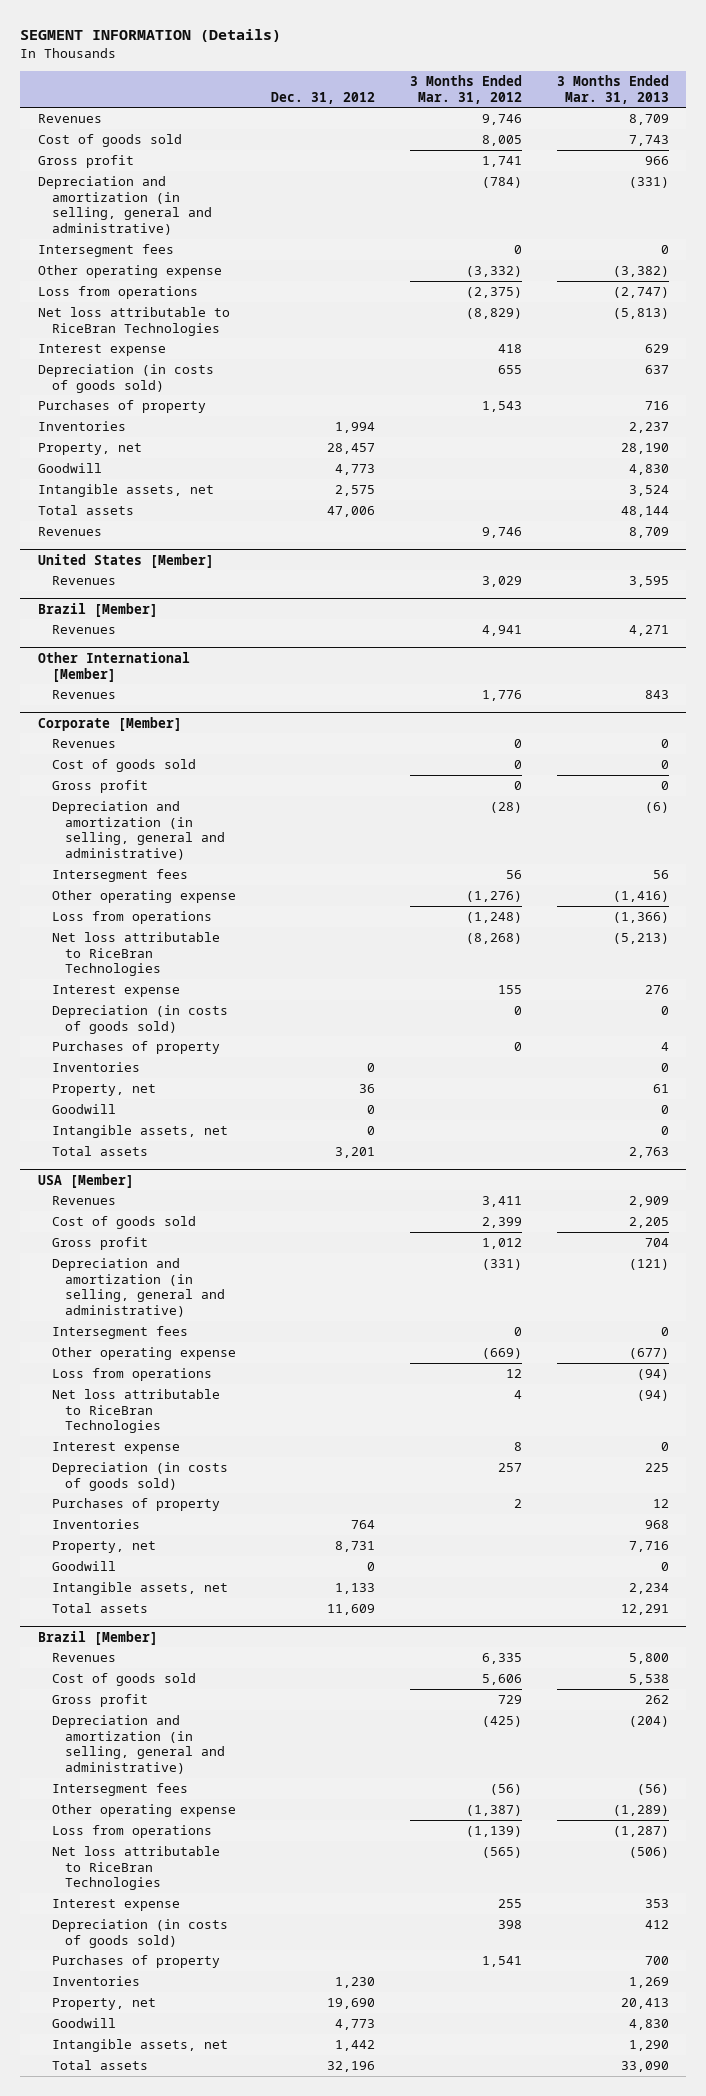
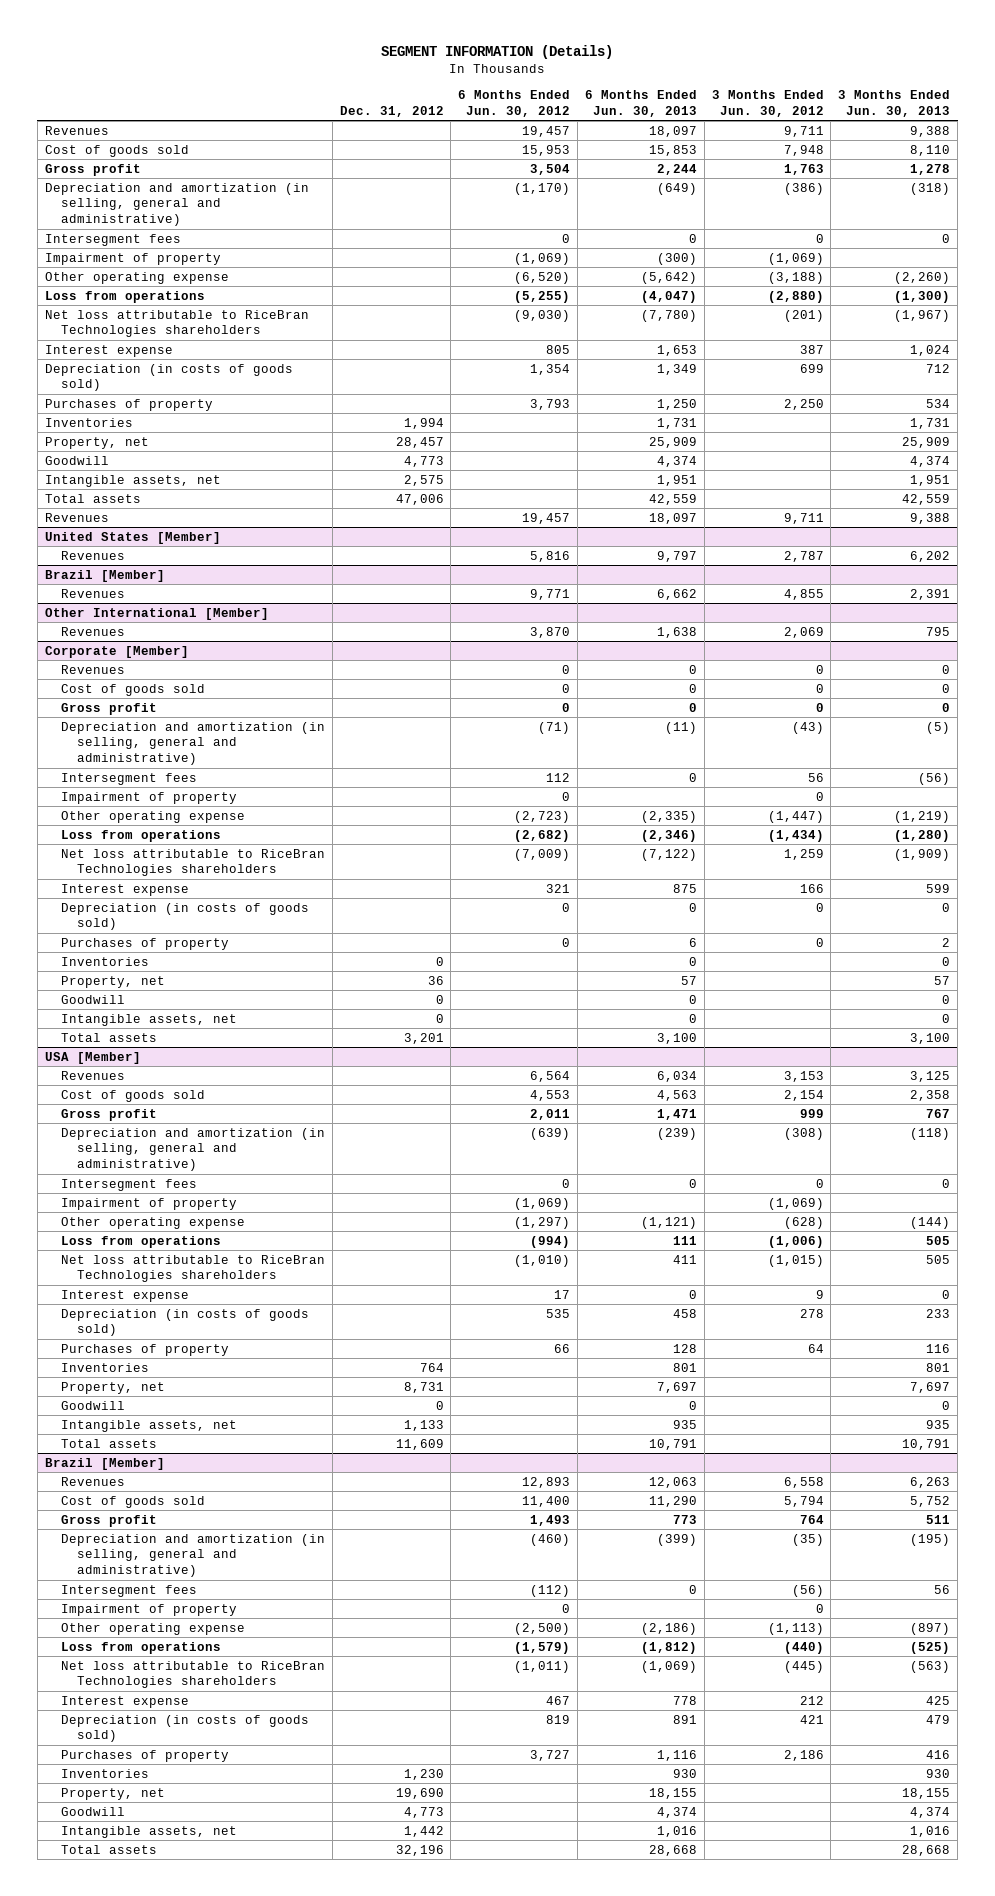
[409,74,522,104] 3 Months Ended Mar. 31, 2012 -> none
[556,74,669,104] 3 Months Ended Mar. 31, 2013 -> none
none -> [458,89,571,117] 6 Months Ended Jun. 30, 2012
none -> [584,89,697,117] 6 Months Ended Jun. 30, 2013
none -> [711,89,824,117] 3 Months Ended Jun. 30, 2012
none -> [838,89,951,117] 3 Months Ended Jun. 30, 2013
none -> [44,252,221,265] Impairment of property
[37,306,230,336] Net loss attributable to RiceBran Technologies -> [44,309,309,338] Net loss attributable to RiceBran Technologies shareholders
none -> [60,791,237,804] Impairment of property
[51,931,220,977] Net loss attributable to RiceBran Technologies -> [60,848,325,877] Net loss attributable to RiceBran Technologies shareholders
none -> [60,1197,237,1210] Impairment of property
[51,1388,220,1434] Net loss attributable to RiceBran Technologies -> [60,1254,325,1283] Net loss attributable to RiceBran Technologies shareholders
none -> [60,1603,237,1616] Impairment of property
[51,1845,220,1891] Net loss attributable to RiceBran Technologies -> [60,1660,325,1689] Net loss attributable to RiceBran Technologies shareholders

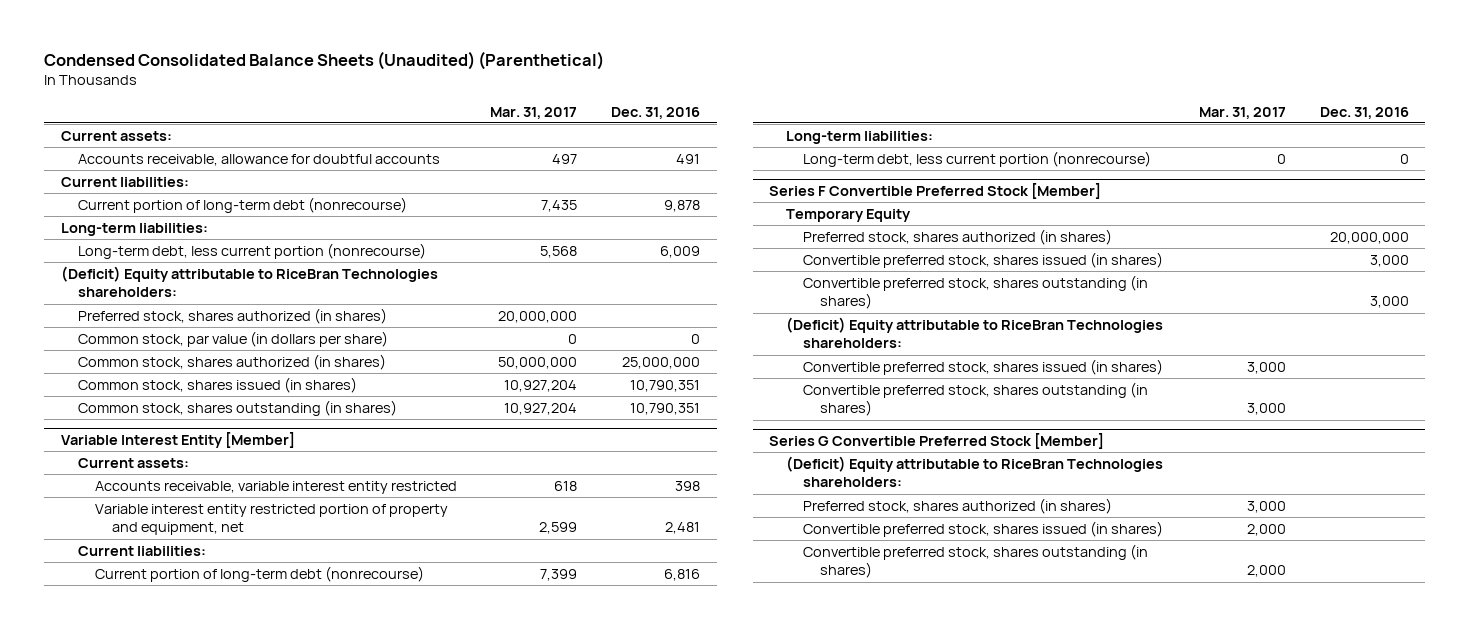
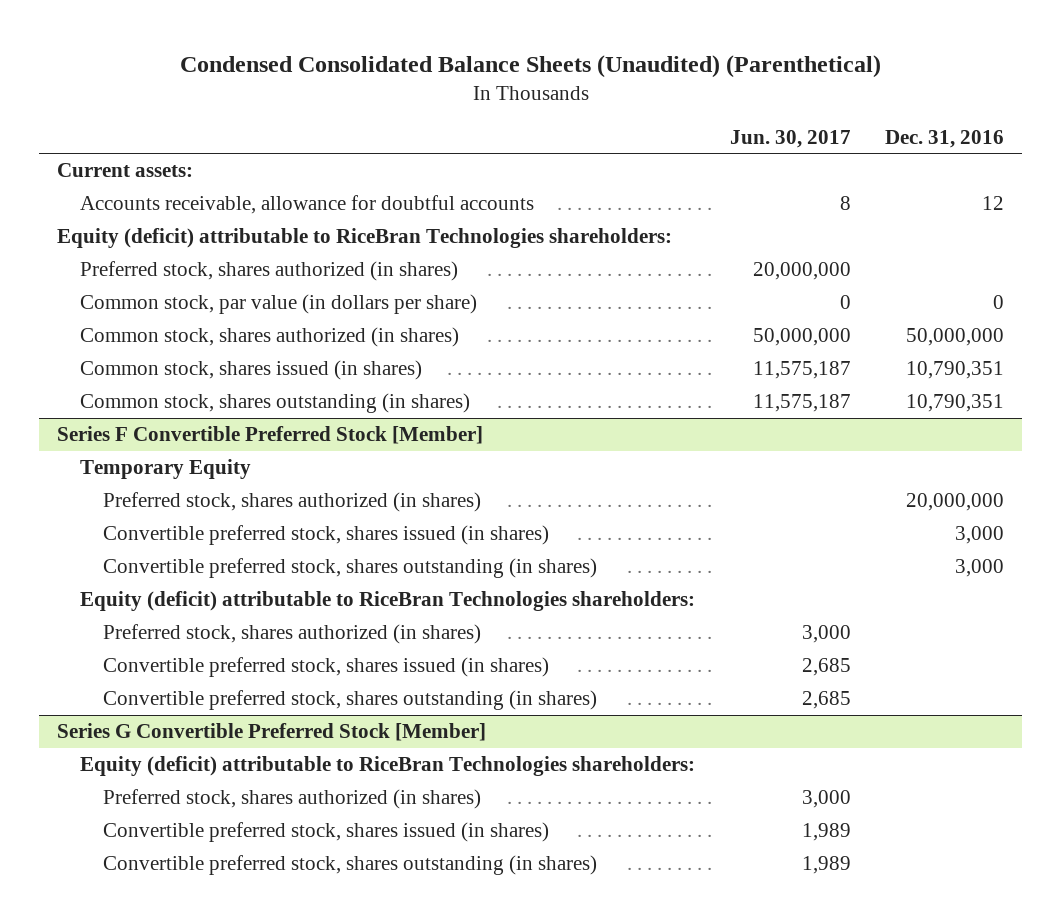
[490,106,578,119] Mar. 31, 2017 -> none
none -> [729,129,851,148] Jun. 30, 2017
[60,176,189,187] Current liabilities: -> none
[77,196,407,213] Current portion of long-term debt (nonrecourse) -> none
[60,222,208,236] Long-term liabilities: -> none
[77,242,426,259] Long-term debt, less current portion (nonrecourse) -> none
[676,153,701,164] 491 -> [982,196,1005,211] 12
[60,265,438,298] (Deficit) Equity attributable to RiceBran Technologies shareholders: -> [56,228,672,249] Equity (deficit) attributable to RiceBran Technologies shareholders:
[622,356,701,369] 25,000,000 -> [906,328,1005,347] 50,000,000
[60,432,295,449] Variable Interest Entity [Member] -> none
[77,457,189,468] Current assets: -> none
[94,480,457,494] Accounts receivable, variable interest entity restricted -> none
[94,503,448,536] Variable interest entity restricted portion of property and equipment, net -> none
[77,545,206,556] Current liabilities: -> none
[94,565,424,582] Current portion of long-term debt (nonrecourse) -> none
[786,130,934,144] Long-term liabilities: -> none
[803,150,1152,167] Long-term debt, less current portion (nonrecourse) -> none
[786,316,1164,349] (Deficit) Equity attributable to RiceBran Technologies shareholders: -> [79,591,695,612] Equity (deficit) attributable to RiceBran Technologies shareholders:
none -> [102,624,481,645] Preferred stock, shares authorized (in shares)
[786,455,1164,488] (Deficit) Equity attributable to RiceBran Technologies shareholders: -> [79,756,695,777] Equity (deficit) attributable to RiceBran Technologies shareholders:

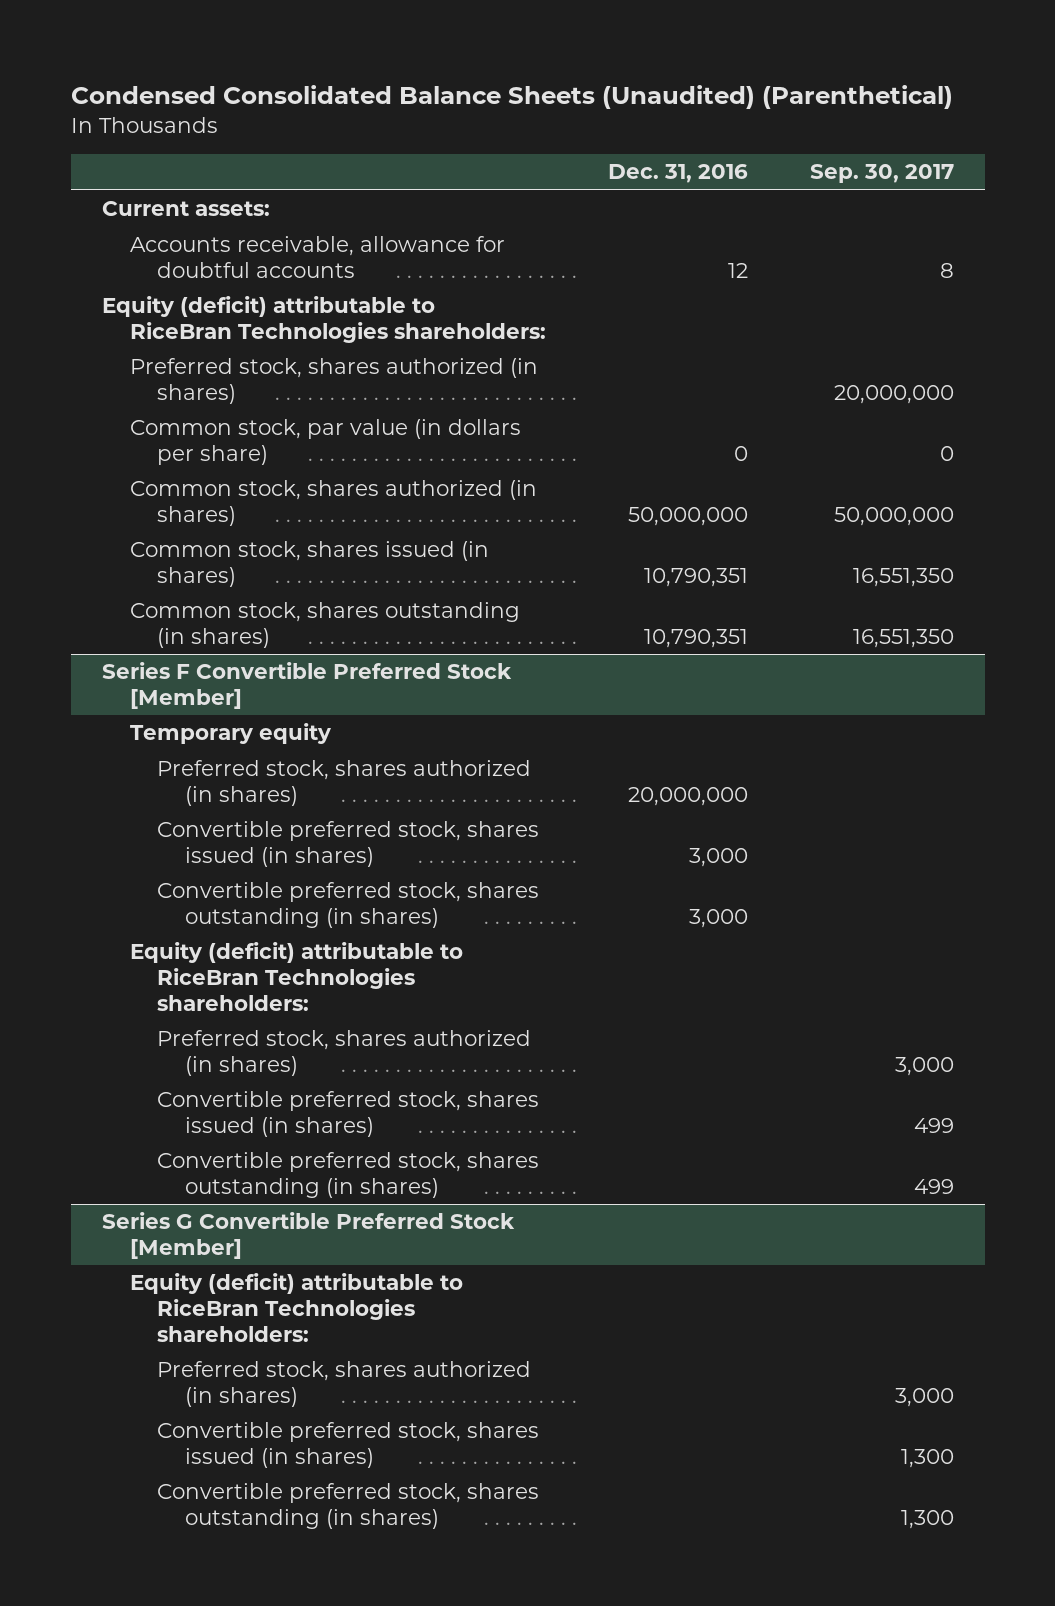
[729,129,851,148] Jun. 30, 2017 -> none
none -> [809,164,954,184] Sep. 30, 2017
[79,459,251,480] Temporary Equity -> [129,723,332,745] Temporary equity

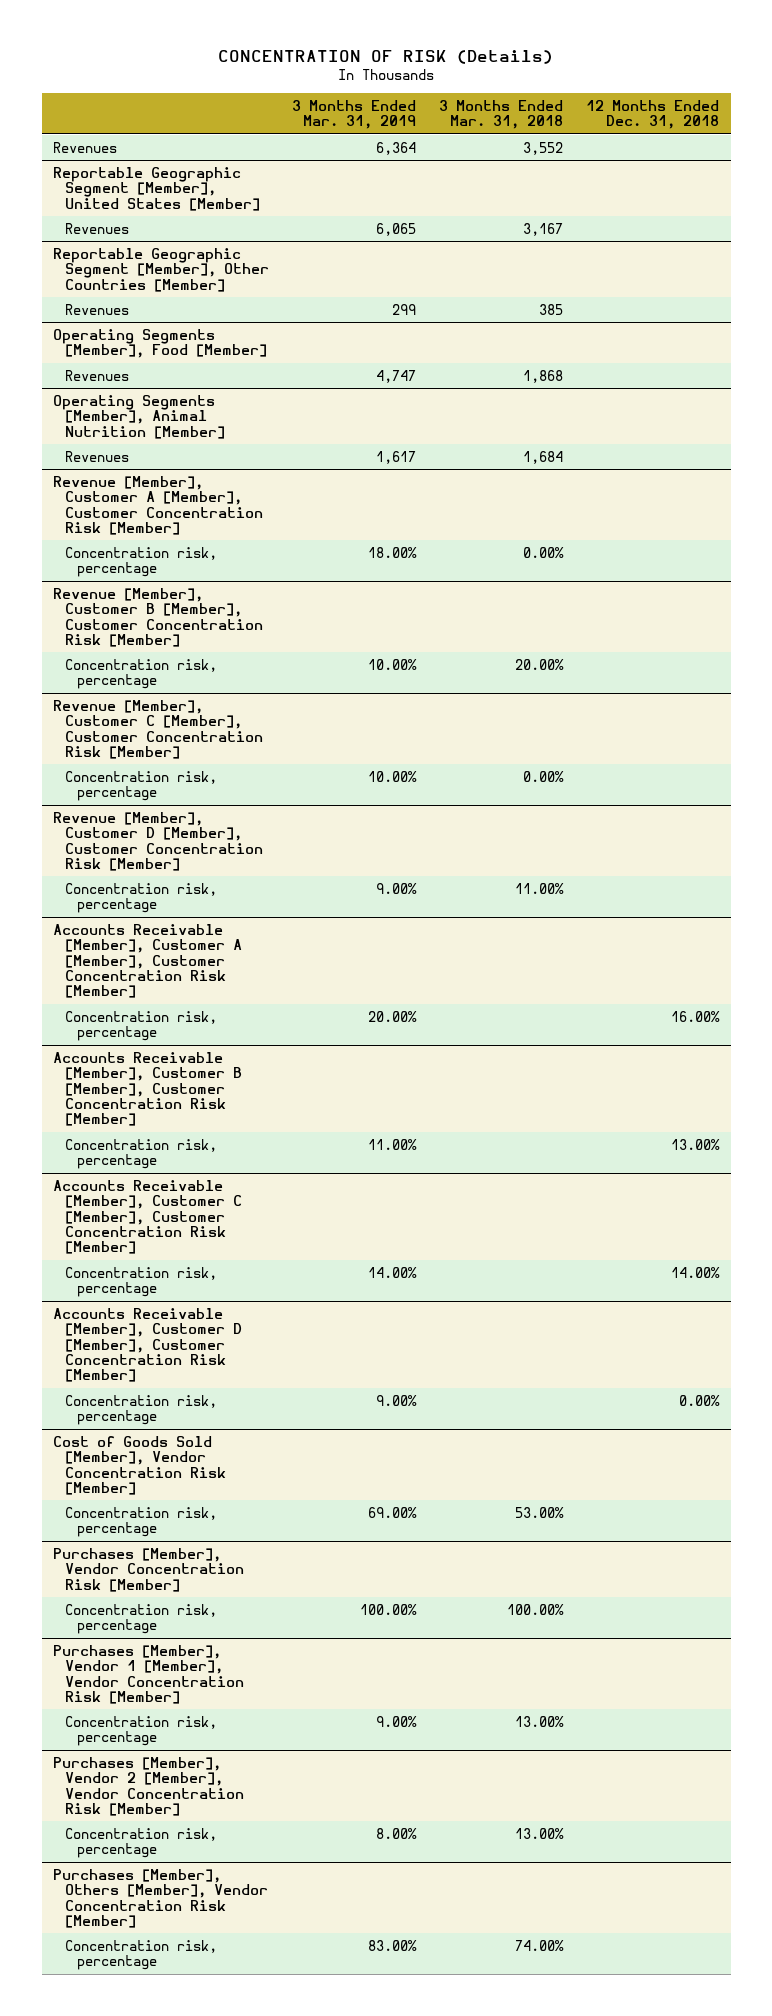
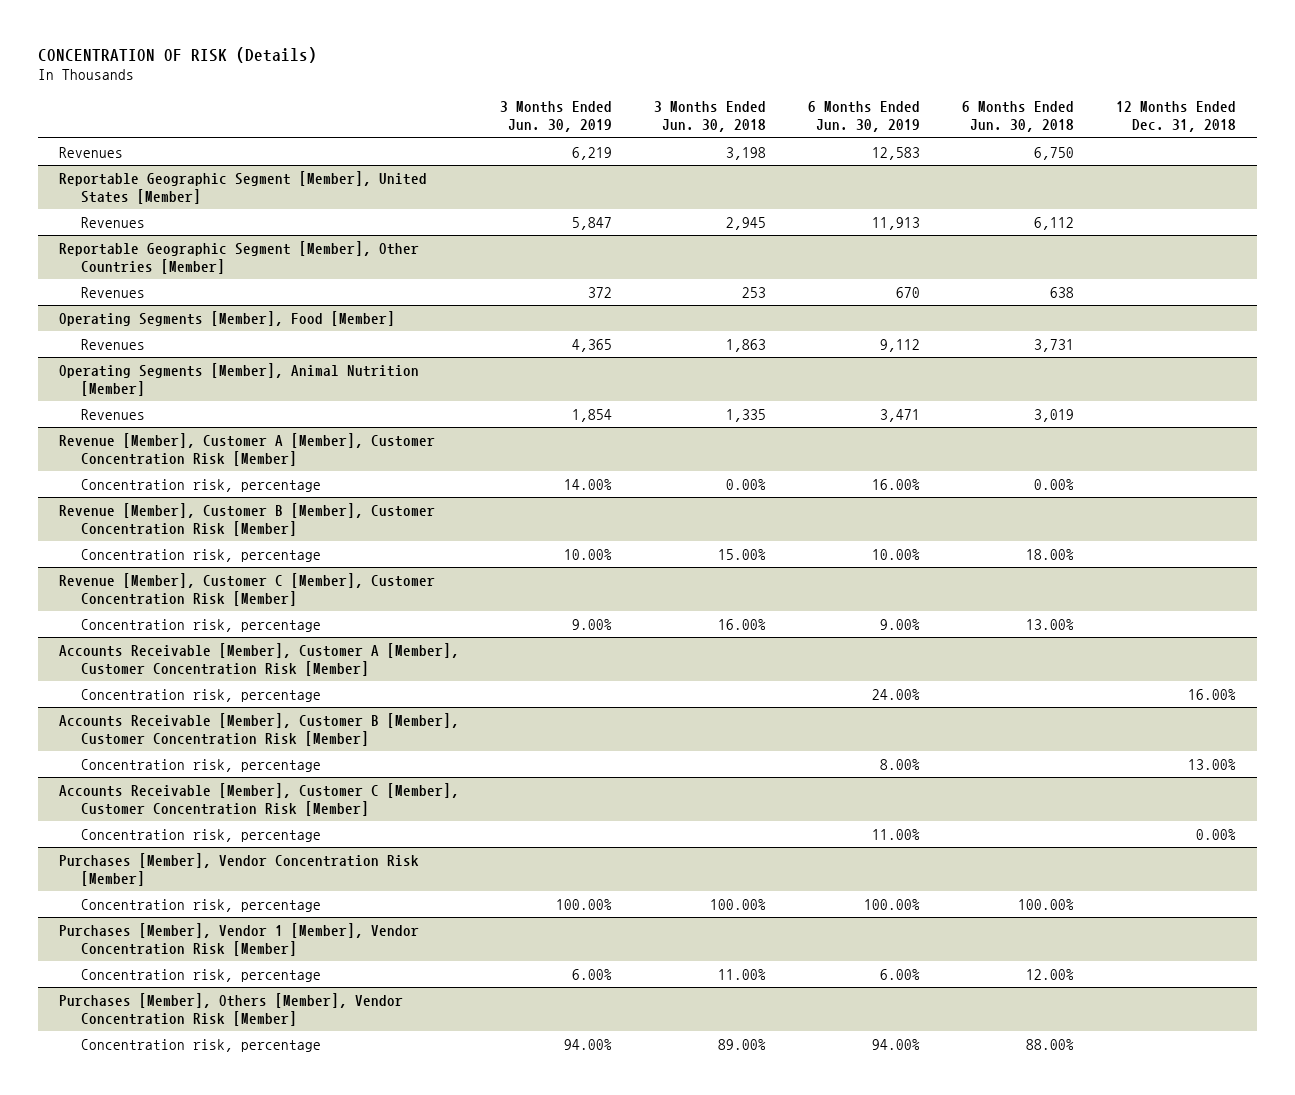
[292,100,417,130] 3 Months Ended Mar. 31, 2019 -> none
[439,100,564,130] 3 Months Ended Mar. 31, 2018 -> none
none -> [500,101,613,133] 3 Months Ended Jun. 30, 2019
none -> [654,101,767,133] 3 Months Ended Jun. 30, 2018
none -> [808,101,921,133] 6 Months Ended Jun. 30, 2019
none -> [962,101,1075,133] 6 Months Ended Jun. 30, 2018
[53,811,263,871] Revenue [Member], Customer D [Member], Customer Concentration Risk [Member] -> none
[64,882,217,914] Concentration risk, percentage -> none
[53,1307,242,1383] Accounts Receivable [Member], Customer D [Member], Customer Concentration Risk [Member] -> none
[64,1394,217,1426] Concentration risk, percentage -> none
[53,1435,226,1495] Cost of Goods Sold [Member], Vendor Concentration Risk [Member] -> none
[64,1506,217,1538] Concentration risk, percentage -> none
[671,1266,721,1278] 14.00% -> [1196,828,1237,840] 0.00%
[53,1756,244,1816] Purchases [Member], Vendor 2 [Member], Vendor Concentration Risk [Member] -> none
[64,1827,217,1859] Concentration risk, percentage -> none

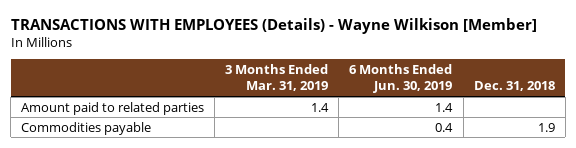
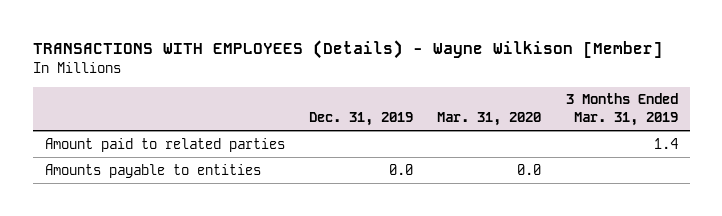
[349,64,453,94] 6 Months Ended Jun. 30, 2019 -> none
[473,81,555,92] Dec. 31, 2018 -> none
none -> [309,111,414,126] Dec. 31, 2019
none -> [437,111,542,126] Mar. 31, 2020
[21,121,152,135] Commodities payable -> [44,163,261,178] Amounts payable to entities

